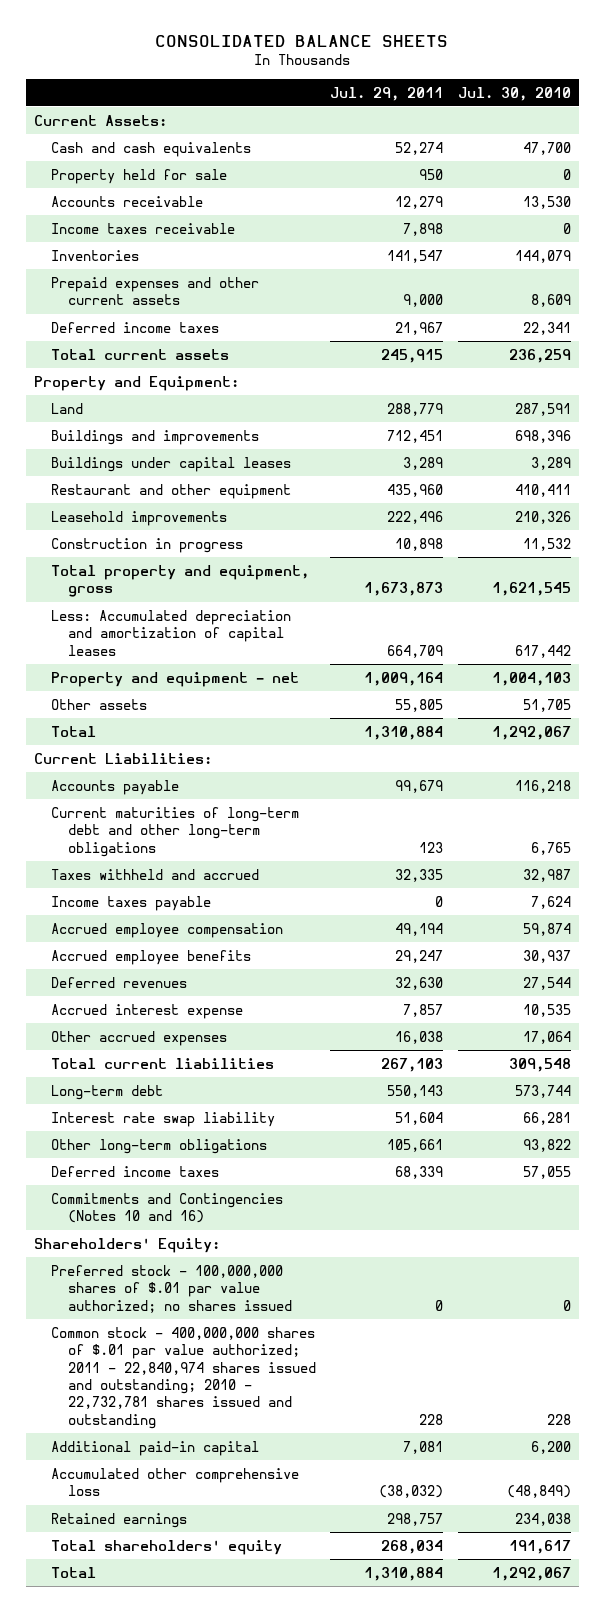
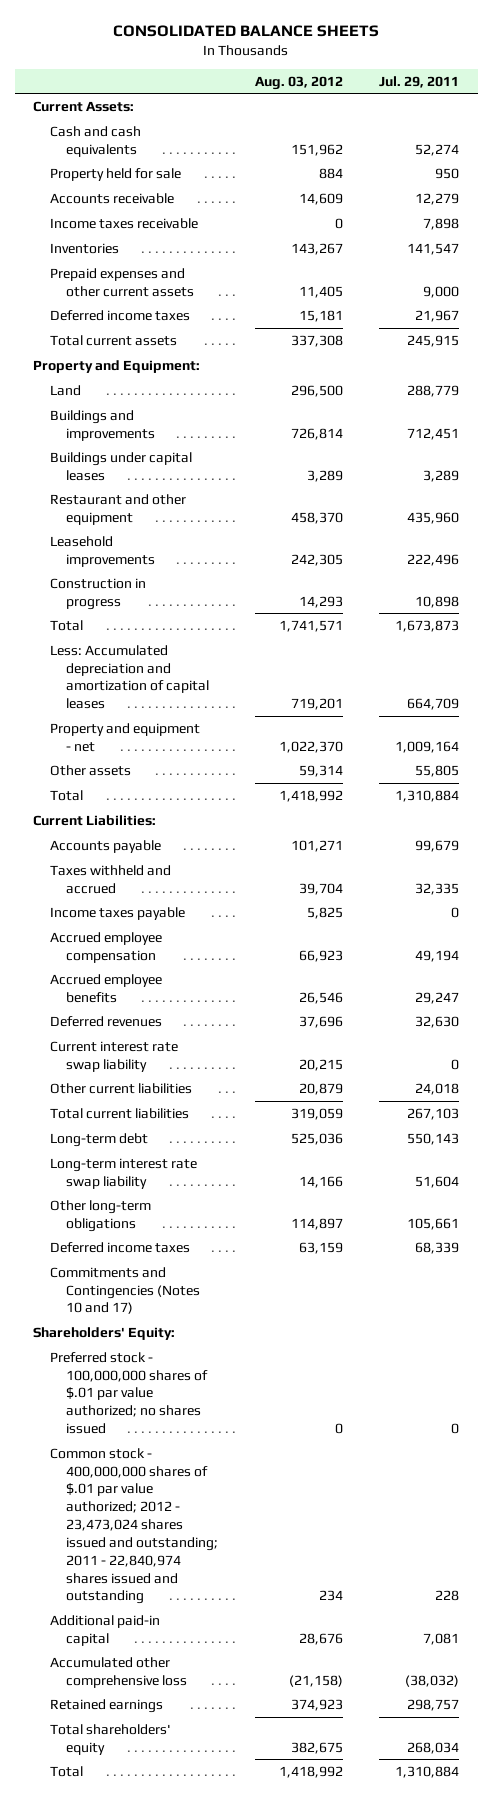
[458,86,572,101] Jul. 30, 2010 -> none
none -> [254,75,343,90] Aug. 03, 2012
[50,564,309,598] Total property and equipment, gross -> [49,619,83,631] Total
[50,806,299,857] Current maturities of long-term debt and other long-term obligations -> none
[50,1003,243,1019] Accrued interest expense -> none
none -> [49,1040,178,1072] Current interest rate swap liability
[50,1030,227,1046] Other accrued expenses -> [49,1082,192,1094] Other current liabilities
[395,1030,444,1044] 16,038 -> [415,1082,460,1095] 24,018
[50,1111,275,1127] Interest rate swap liability -> [49,1157,197,1189] Long-term interest rate swap liability
[50,1192,283,1224] Commitments and Contingencies (Notes 10 and 16) -> [49,1266,201,1315] Commitments and Contingencies (Notes 10 and 17)
[50,1326,316,1429] Common stock - 400,000,000 shares of $.01 par value authorized; 2011 - 22,840,974 shares issued and outstanding; 2010 - 22,732,781 shares issued and outstanding -> [49,1447,219,1605] Common stock - 400,000,000 shares of $.01 par value authorized; 2012 - 23,473,024 shares issued and outstanding; 2011 - 22,840,974 shares issued and outstanding

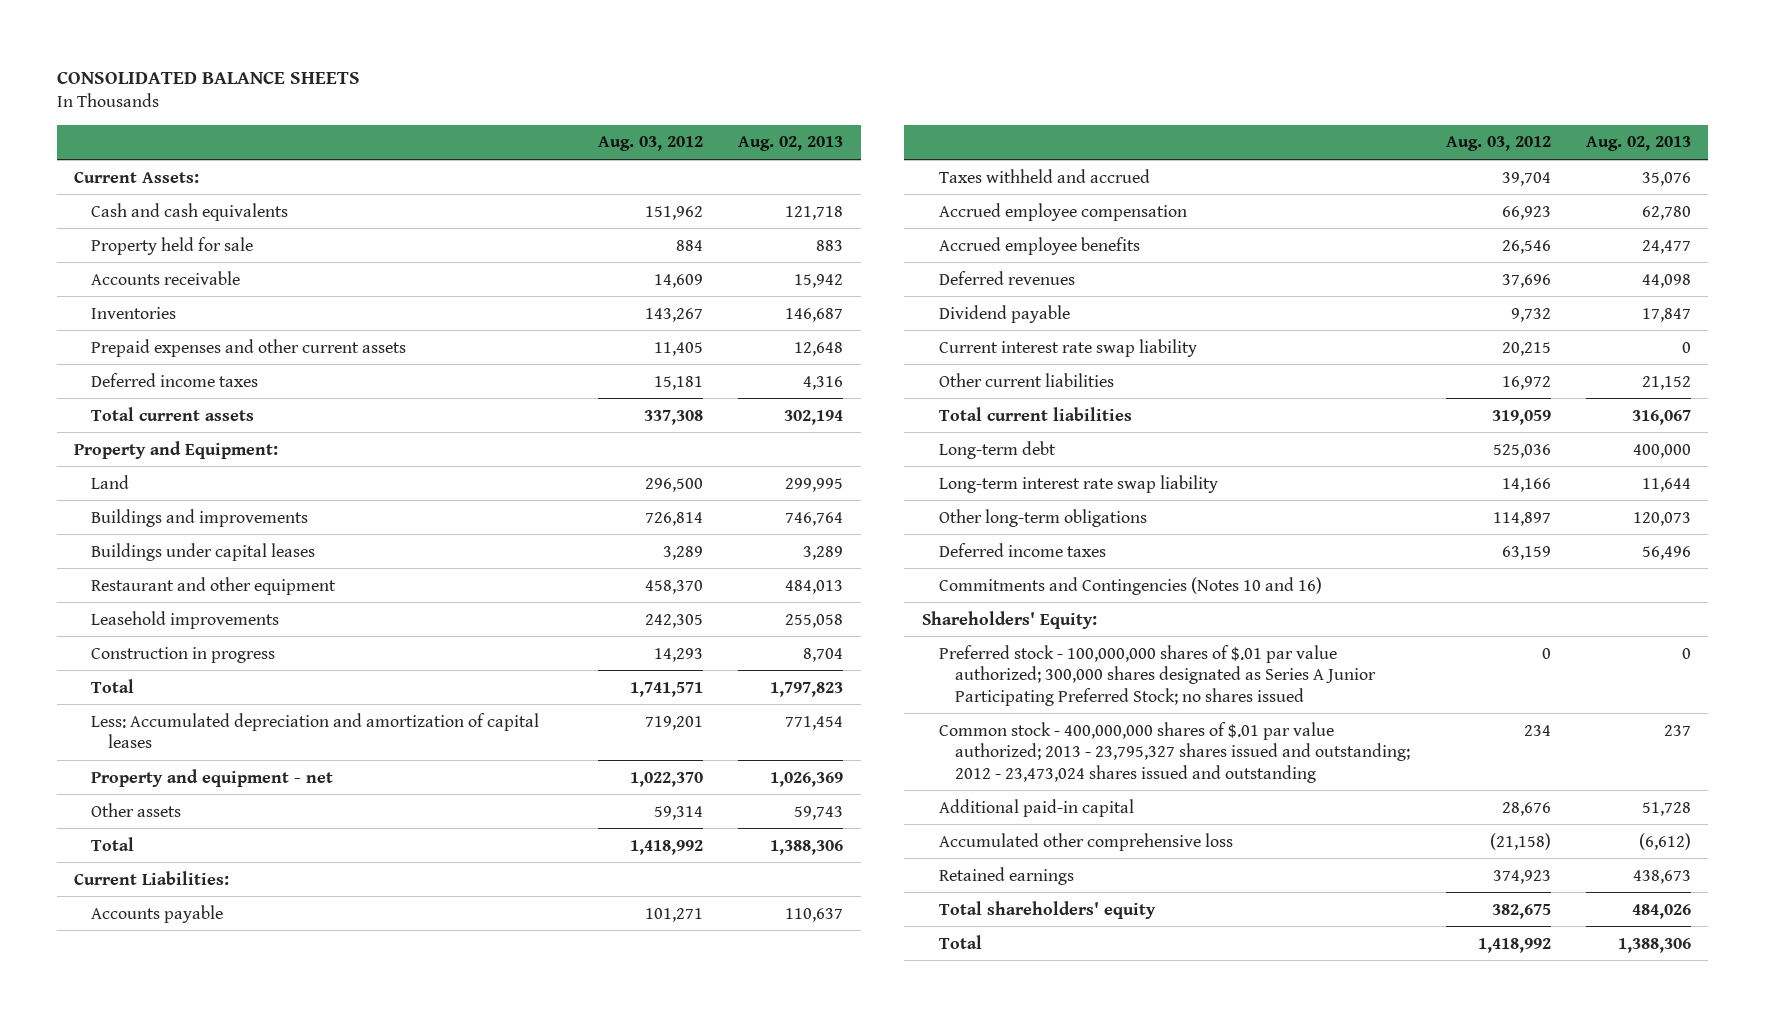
[379,75,460,88] Jul. 29, 2011 -> none
none -> [738,136,844,152] Aug. 02, 2013
[49,217,198,229] Income taxes receivable -> none
[49,906,185,920] Income taxes payable -> none
none -> [938,304,1070,323] Dividend payable
[298,1082,343,1095] 20,879 -> [1501,375,1551,390] 16,972
[49,1266,201,1315] Commitments and Contingencies (Notes 10 and 17) -> [938,576,1322,595] Commitments and Contingencies (Notes 10 and 16)
[49,1351,209,1435] Preferred stock - 100,000,000 shares of $.01 par value authorized; no shares issued -> [938,644,1377,706] Preferred stock - 100,000,000 shares of $.01 par value authorized; 300,000 shares designated as Series A Junior Participating Preferred Stock; no shares issued
[49,1447,219,1605] Common stock - 400,000,000 shares of $.01 par value authorized; 2012 - 23,473,024 shares issued and outstanding; 2011 - 22,840,974 shares issued and outstanding -> [938,721,1411,783] Common stock - 400,000,000 shares of $.01 par value authorized; 2013 - 23,795,327 shares issued and outstanding; 2012 - 23,473,024 shares issued and outstanding

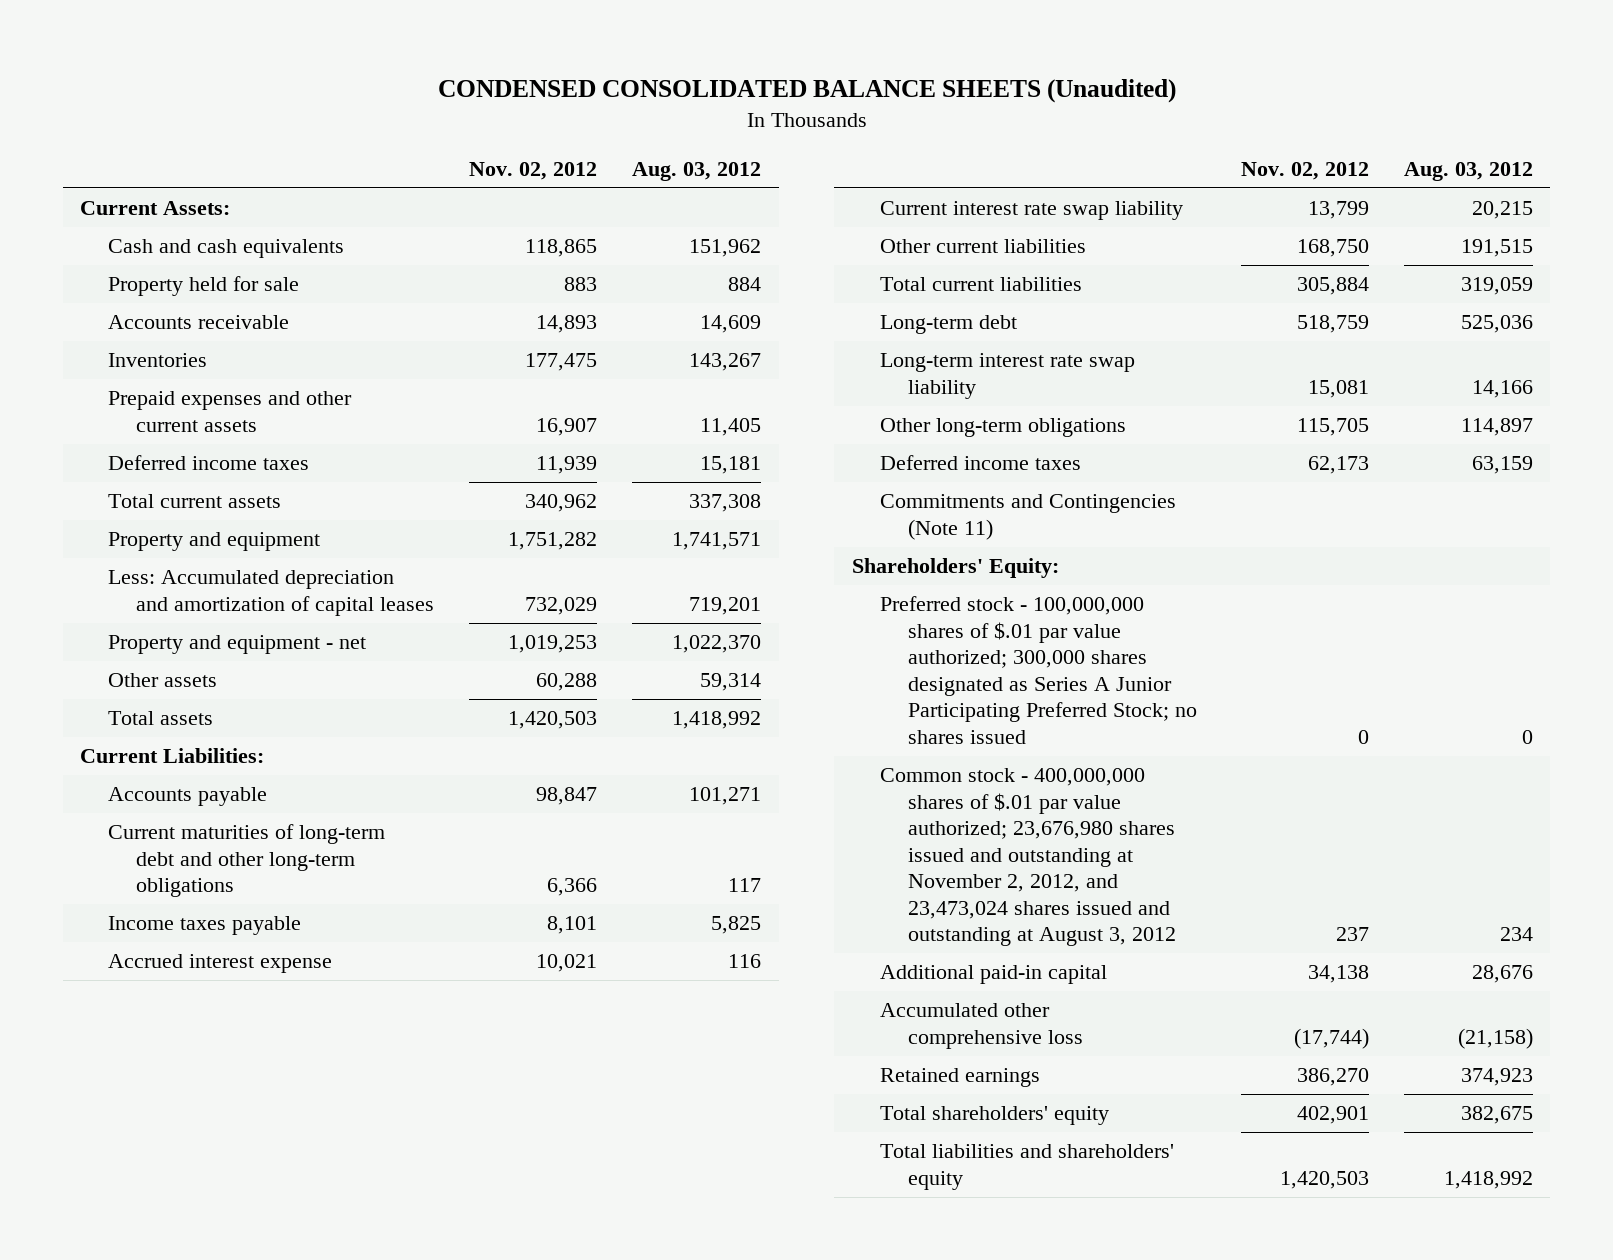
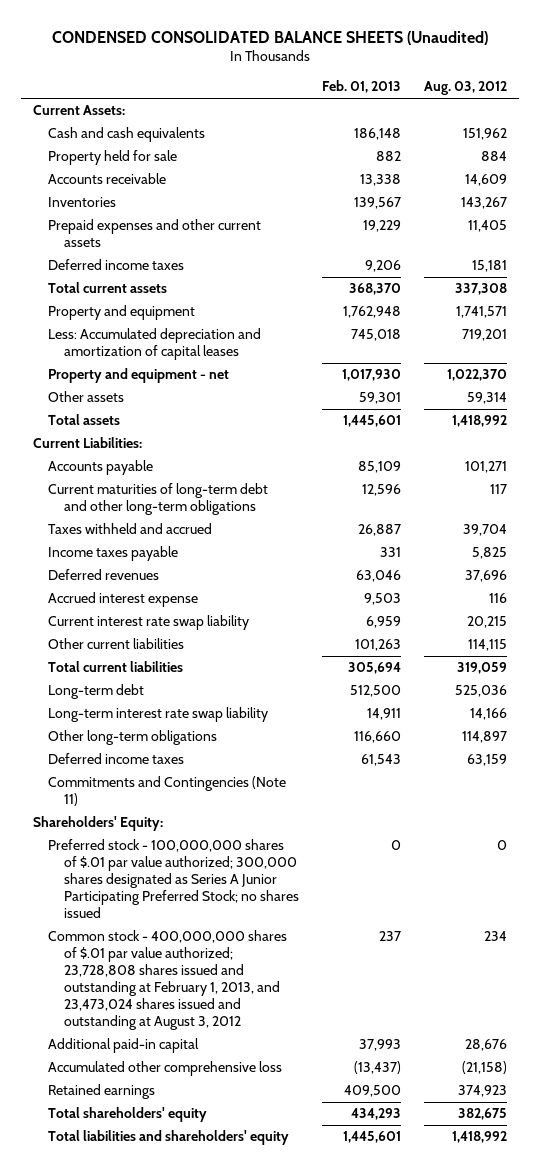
[469,161,598,180] Nov. 02, 2012 -> none
none -> [321,80,401,94] Feb. 01, 2013
none -> [48,523,213,535] Taxes withheld and accrued
none -> [48,569,160,581] Deferred revenues
[1460,239,1533,258] 191,515 -> [467,639,507,652] 114,115
[879,768,1176,947] Common stock - 400,000,000 shares of $.01 par value authorized; 23,676,980 shares issued and outstanding at November 2, 2012, and 23,473,024 shares issued and outstanding at August 3, 2012 -> [48,930,288,1031] Common stock - 400,000,000 shares of $.01 par value authorized; 23,728,808 shares issued and outstanding at February 1, 2013, and 23,473,024 shares issued and outstanding at August 3, 2012

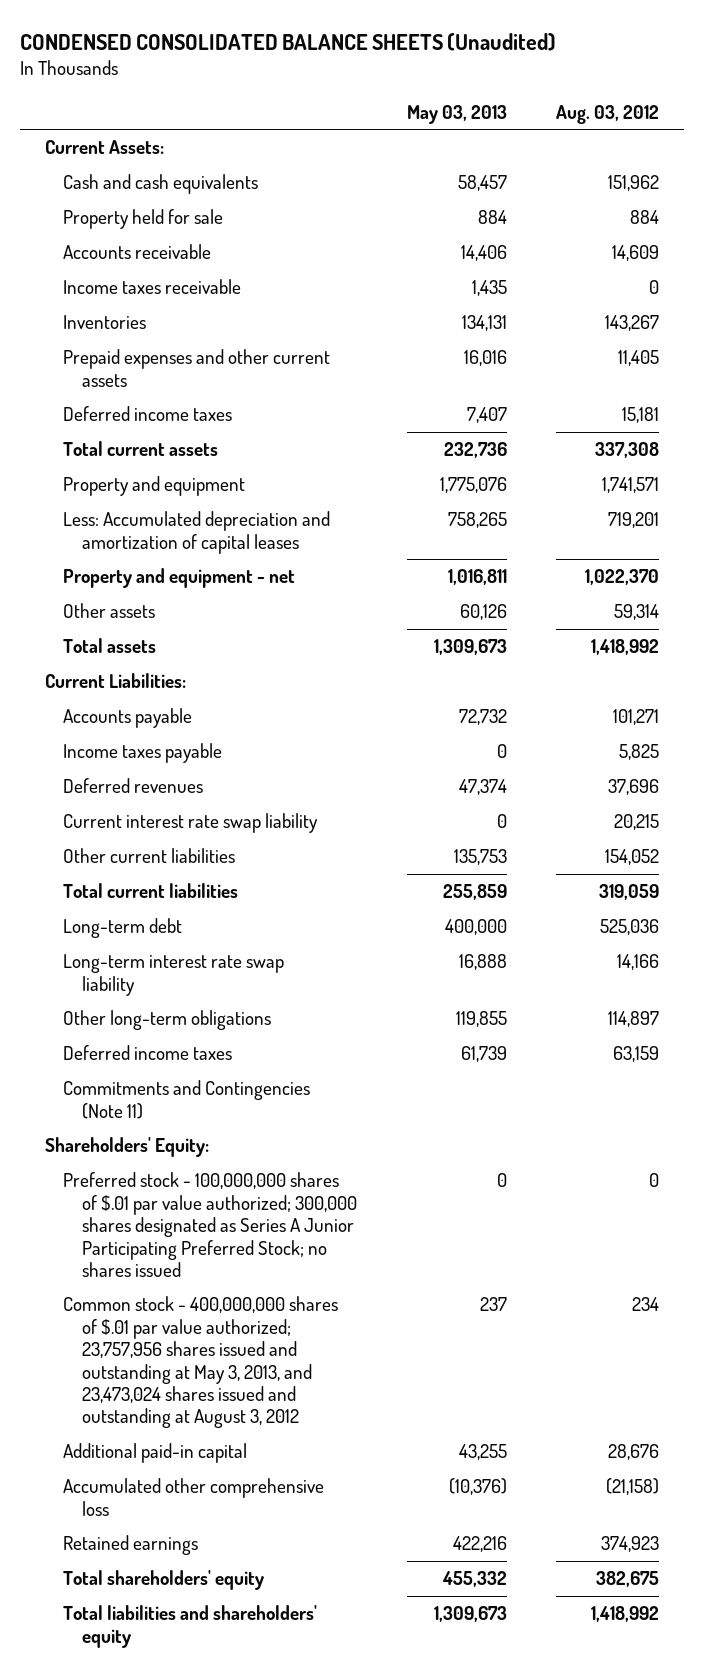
[321,80,401,94] Feb. 01, 2013 -> none
none -> [406,104,507,124] May 03, 2013
none -> [63,279,242,295] Income taxes receivable
[48,483,269,516] Current maturities of long-term debt and other long-term obligations -> none
[48,523,213,535] Taxes withheld and accrued -> none
[48,592,199,608] Accrued interest expense -> none
[467,639,507,652] 114,115 -> [604,849,659,866] 154,052
[48,930,288,1031] Common stock - 400,000,000 shares of $.01 par value authorized; 23,728,808 shares issued and outstanding at February 1, 2013, and 23,473,024 shares issued and outstanding at August 3, 2012 -> [63,1296,339,1429] Common stock - 400,000,000 shares of $.01 par value authorized; 23,757,956 shares issued and outstanding at May 3, 2013, and 23,473,024 shares issued and outstanding at August 3, 2012

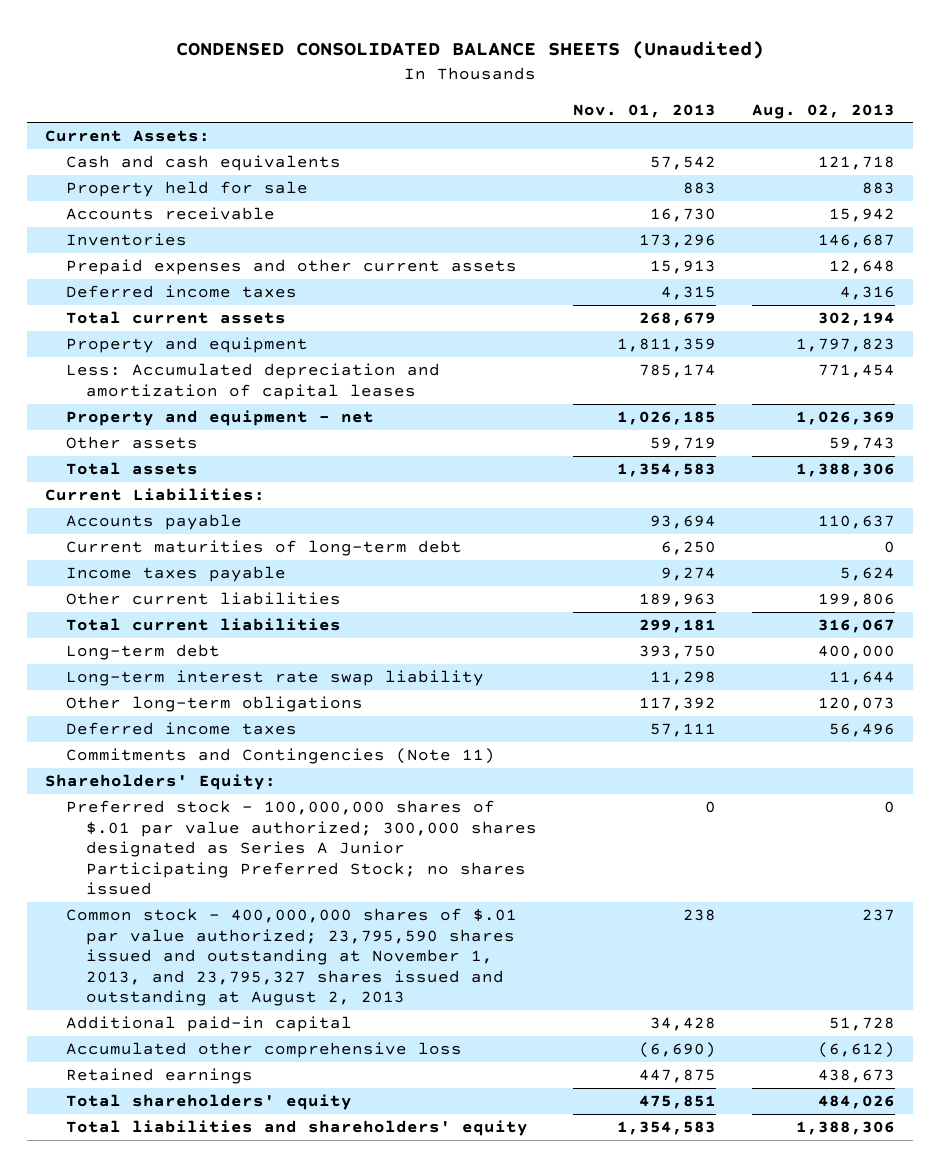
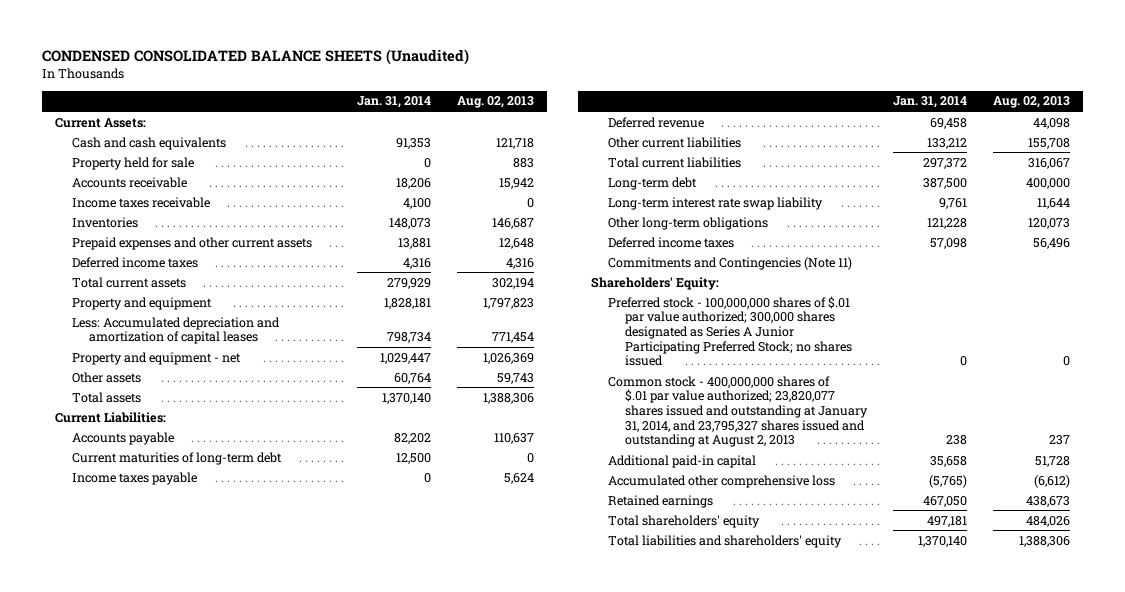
[573,103,717,118] Nov. 01, 2013 -> none
none -> [356,96,431,109] Jan. 31, 2014
none -> [71,196,210,208] Income taxes receivable
none -> [607,116,704,128] Deferred revenue
[817,593,895,608] 199,806 -> [1028,137,1071,149] 155,708
[65,908,517,1007] Common stock - 400,000,000 shares of $.01 par value authorized; 23,795,590 shares issued and outstanding at November 1, 2013, and 23,795,327 shares issued and outstanding at August 2, 2013 -> [607,375,868,448] Common stock - 400,000,000 shares of $.01 par value authorized; 23,820,077 shares issued and outstanding at January 31, 2014, and 23,795,327 shares issued and outstanding at August 2, 2013

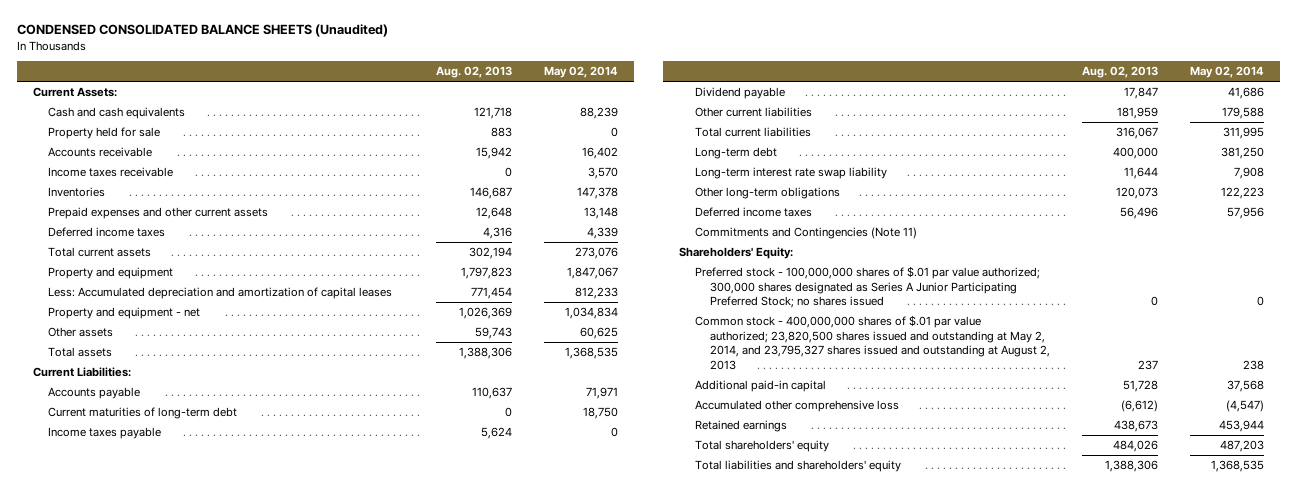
[356,96,431,109] Jan. 31, 2014 -> none
none -> [544,66,619,79] May 02, 2014
[607,116,704,128] Deferred revenue -> none
none -> [694,87,785,100] Dividend payable
[1028,137,1071,149] 155,708 -> [1117,107,1159,120] 181,959
[607,375,868,448] Common stock - 400,000,000 shares of $.01 par value authorized; 23,820,077 shares issued and outstanding at January 31, 2014, and 23,795,327 shares issued and outstanding at August 2, 2013 -> [694,315,1051,370] Common stock - 400,000,000 shares of $.01 par value authorized; 23,820,500 shares issued and outstanding at May 2, 2014, and 23,795,327 shares issued and outstanding at August 2, 2013

